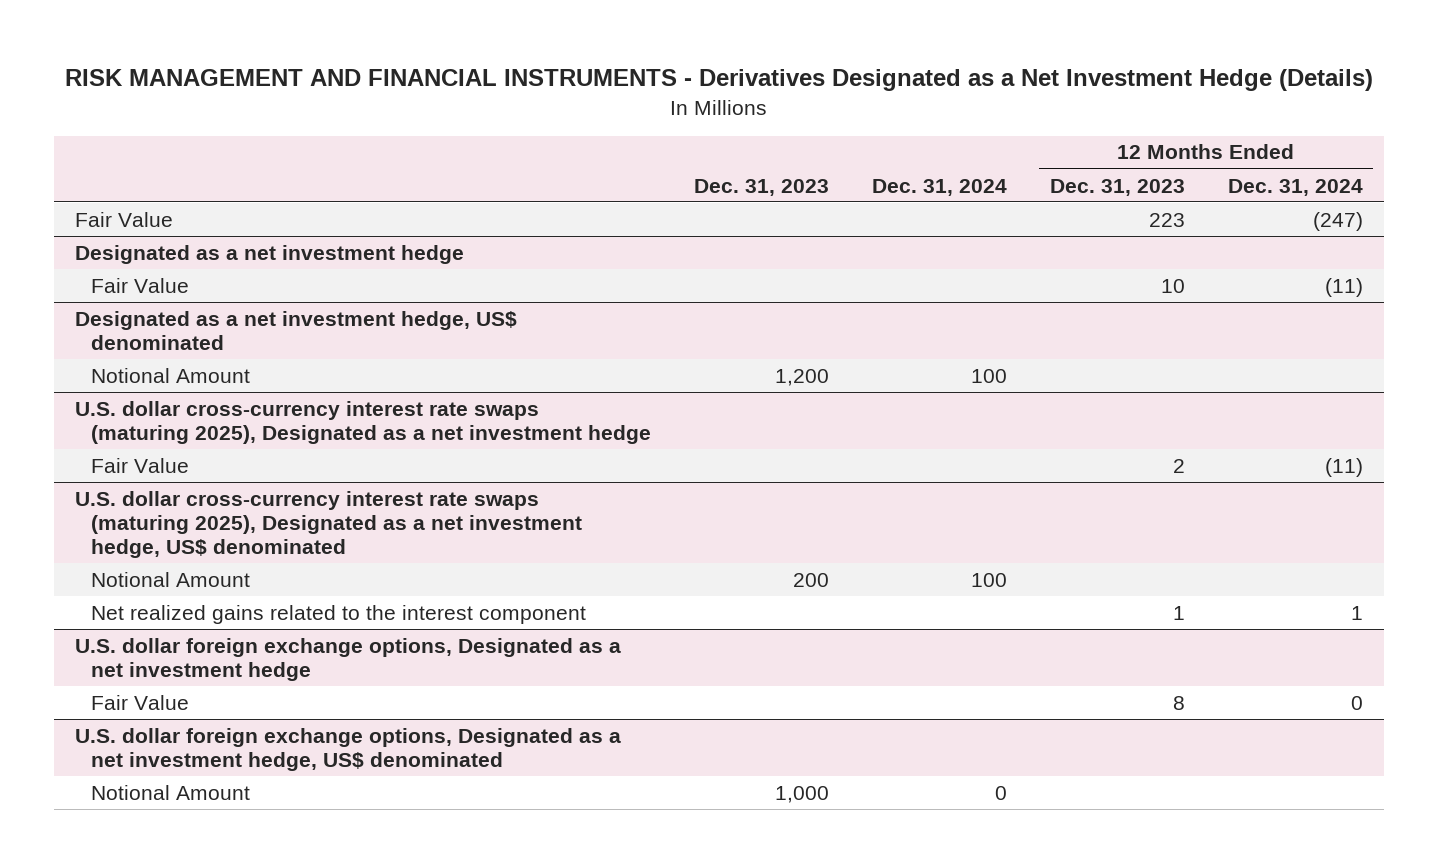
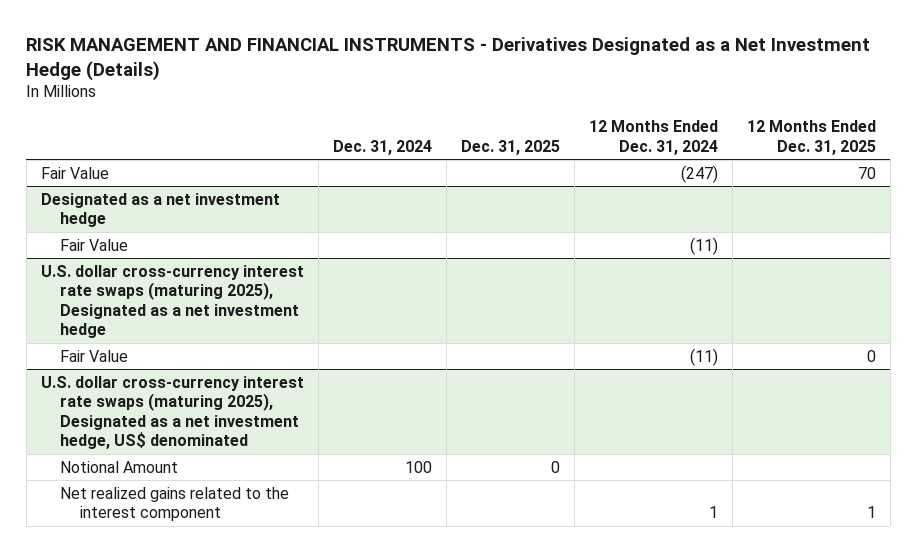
[693,178,829,196] Dec. 31, 2023 -> none
[1049,178,1185,196] Dec. 31, 2023 -> none
none -> [460,139,560,155] Dec. 31, 2025
none -> [746,120,876,155] 12 Months Ended Dec. 31, 2025
[75,310,518,350] Designated as a net investment hedge, US$ denominated -> none
[90,367,250,383] Notional Amount -> none
[75,637,622,681] U.S. dollar foreign exchange options, Designated as a net investment hedge -> none
[90,694,189,710] Fair Value -> none
[75,727,622,771] U.S. dollar foreign exchange options, Designated as a net investment hedge, US$ denominated -> none
[90,784,250,800] Notional Amount -> none

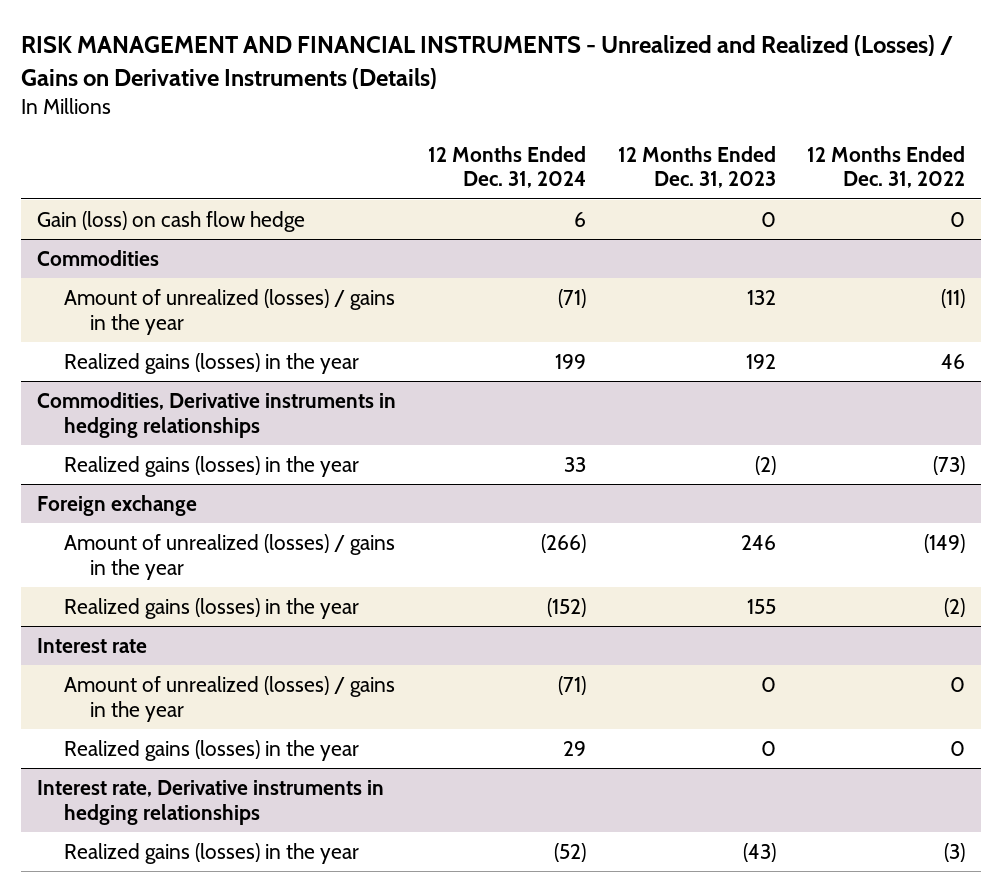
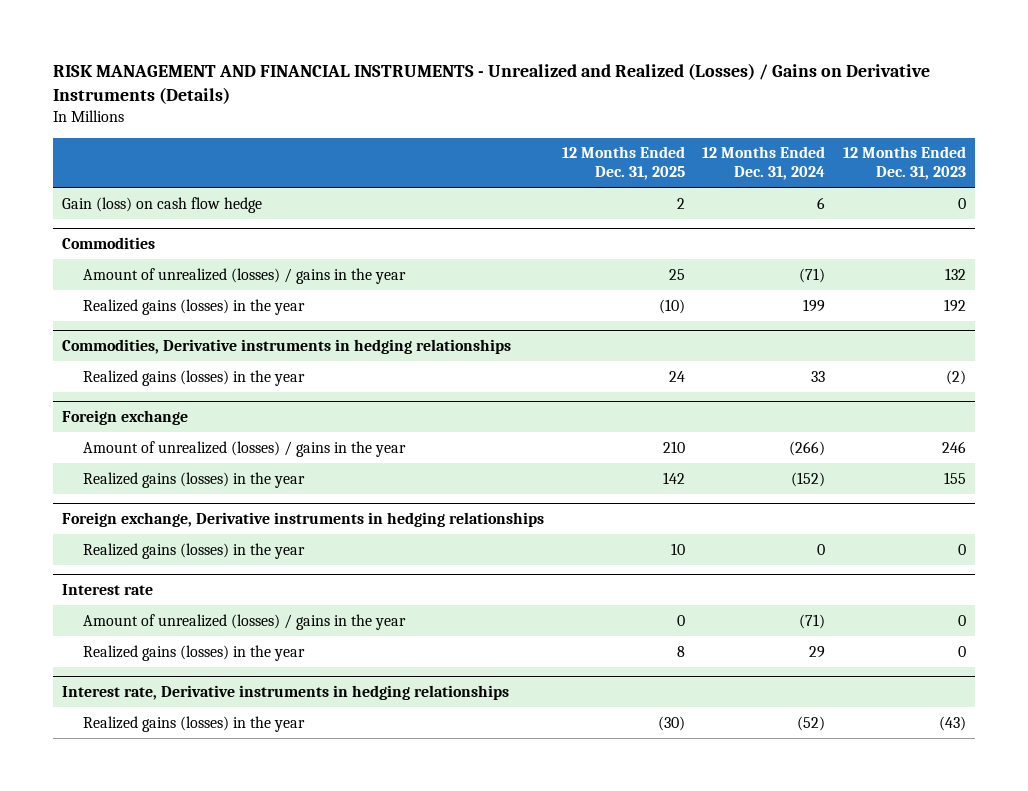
[807,145,966,189] 12 Months Ended Dec. 31, 2022 -> none
none -> [561,146,685,181] 12 Months Ended Dec. 31, 2025
none -> [61,512,544,528] Foreign exchange, Derivative instruments in hedging relationships
none -> [82,542,305,559] Realized gains (losses) in the year

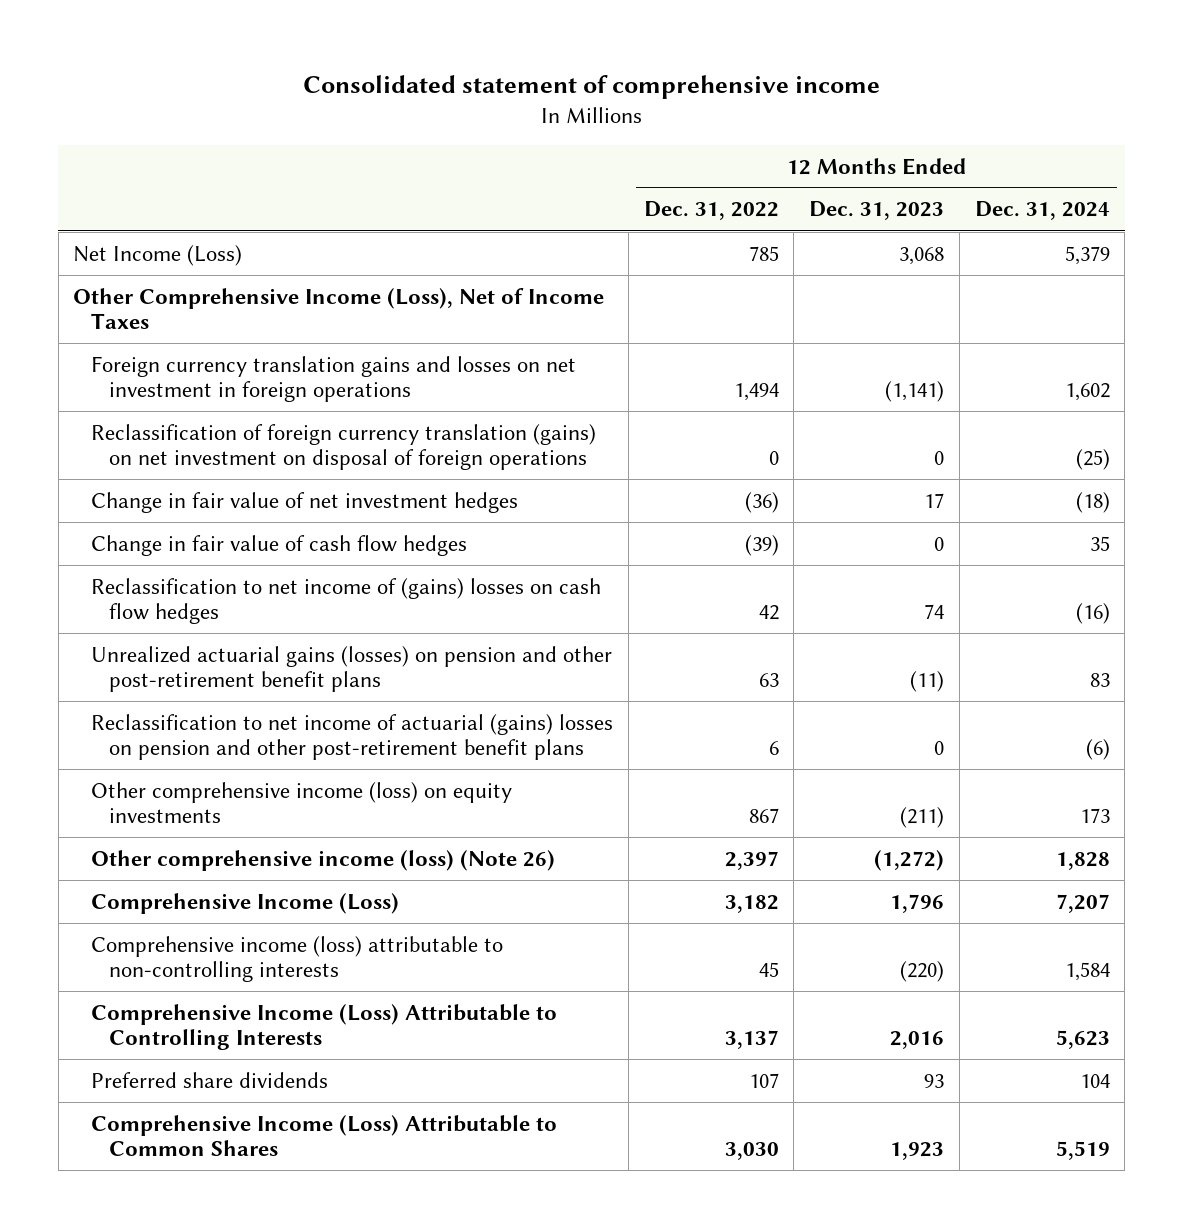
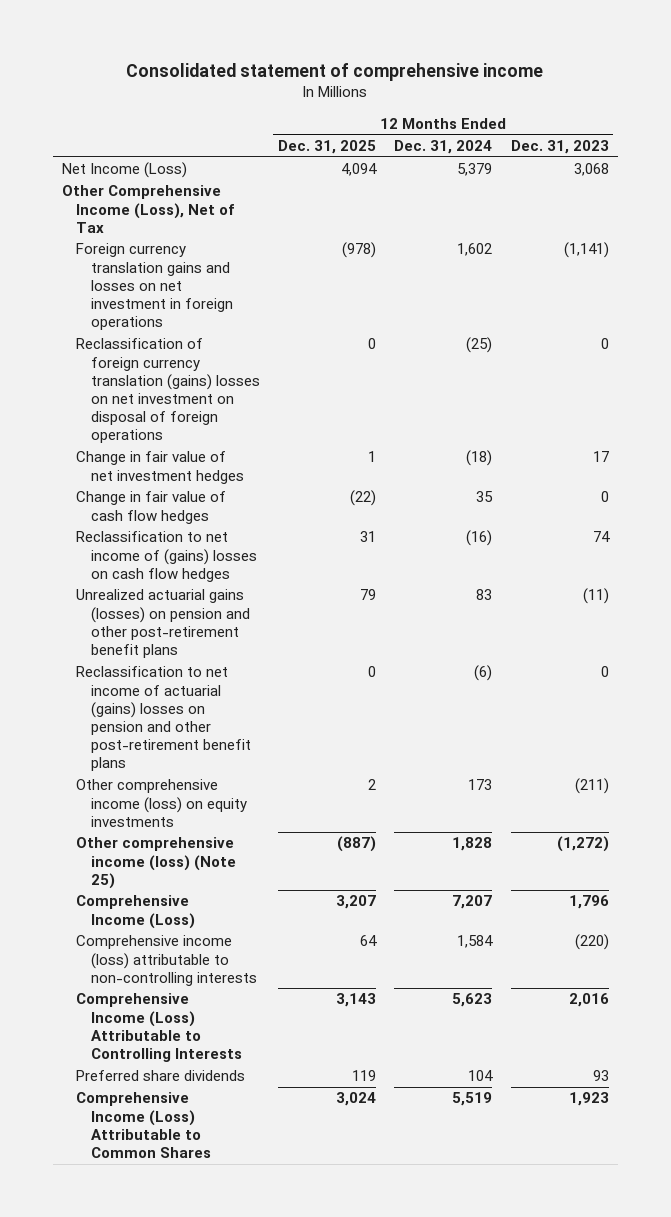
[643,201,779,221] Dec. 31, 2022 -> none
none -> [278,139,377,154] Dec. 31, 2025
[73,287,605,330] Other Comprehensive Income (Loss), Net of Income Taxes -> [62,185,236,233] Other Comprehensive Income (Loss), Net of Tax
[91,423,597,471] Reclassification of foreign currency translation (gains) on net investment on disposal of foreign operations -> [76,338,260,444] Reclassification of foreign currency translation (gains) losses on net investment on disposal of foreign operations
[91,849,556,871] Other comprehensive income (loss) (Note 26) -> [76,837,236,889] Other comprehensive income (loss) (Note 25)

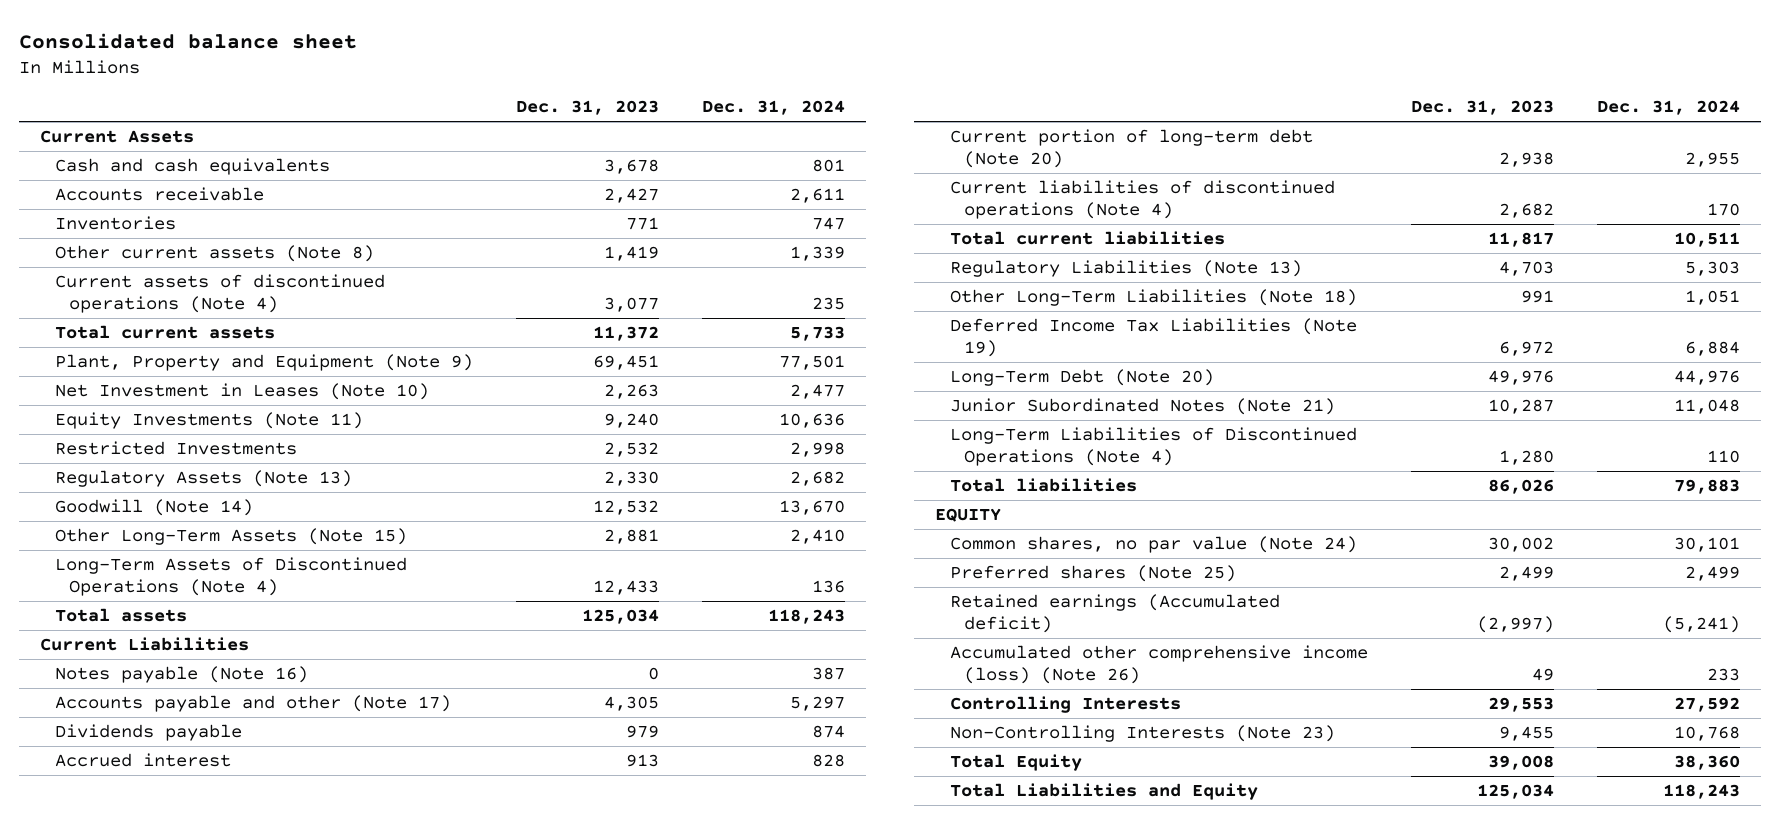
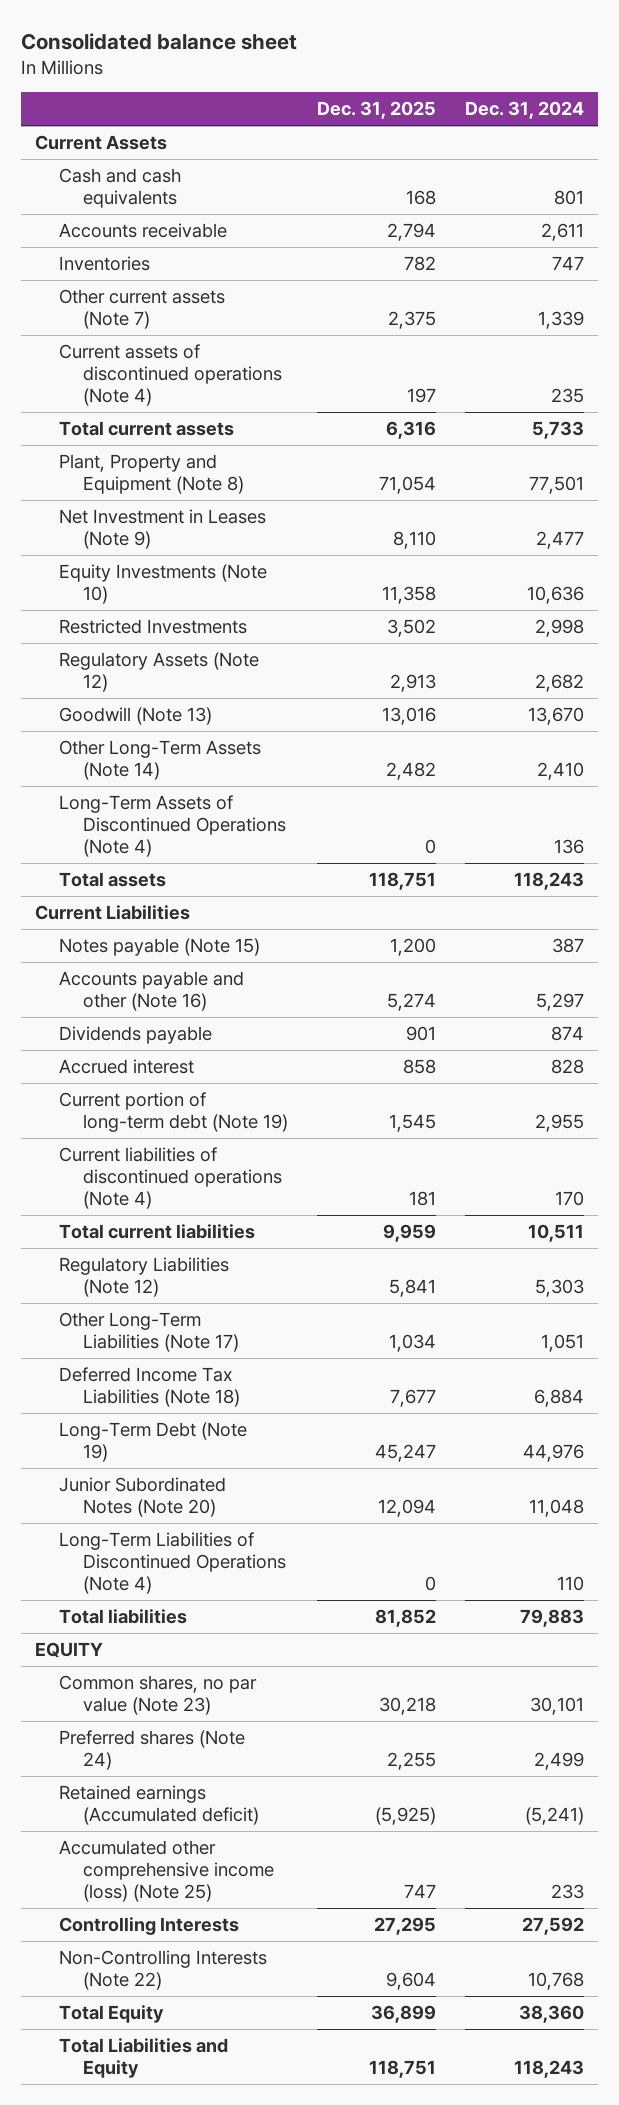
[515,100,659,116] Dec. 31, 2023 -> none
none -> [316,101,436,120] Dec. 31, 2025
[54,244,374,262] Other current assets (Note 8) -> [58,289,225,329] Other current assets (Note 7)
[54,353,473,371] Plant, Property and Equipment (Note 9) -> [58,454,244,494] Plant, Property and Equipment (Note 8)
[54,382,429,400] Net Investment in Leases (Note 10) -> [58,509,266,549] Net Investment in Leases (Note 9)
[54,411,363,429] Equity Investments (Note 11) -> [58,564,267,604] Equity Investments (Note 10)
[54,469,352,487] Regulatory Assets (Note 13) -> [58,652,259,692] Regulatory Assets (Note 12)
[54,498,253,516] Goodwill (Note 14) -> [58,707,212,726] Goodwill (Note 13)
[54,527,407,545] Other Long-Term Assets (Note 15) -> [58,740,261,780] Other Long-Term Assets (Note 14)
[54,665,308,683] Notes payable (Note 16) -> [58,938,260,957] Notes payable (Note 15)
[54,694,451,712] Accounts payable and other (Note 17) -> [58,971,244,1011] Accounts payable and other (Note 16)
[949,128,1313,168] Current portion of long-term debt (Note 20) -> [58,1092,288,1132] Current portion of long-term debt (Note 19)
[949,259,1302,277] Regulatory Liabilities (Note 13) -> [58,1257,229,1297] Regulatory Liabilities (Note 12)
[949,288,1357,306] Other Long-Term Liabilities (Note 18) -> [58,1312,239,1352] Other Long-Term Liabilities (Note 17)
[949,317,1357,357] Deferred Income Tax Liabilities (Note 19) -> [58,1367,240,1407] Deferred Income Tax Liabilities (Note 18)
[949,368,1214,386] Long-Term Debt (Note 20) -> [58,1422,247,1462] Long-Term Debt (Note 19)
[949,397,1335,415] Junior Subordinated Notes (Note 21) -> [58,1477,226,1517] Junior Subordinated Notes (Note 20)
[949,535,1357,553] Common shares, no par value (Note 24) -> [58,1675,257,1715] Common shares, no par value (Note 23)
[949,564,1236,582] Preferred shares (Note 25) -> [58,1730,245,1770] Preferred shares (Note 24)
[949,644,1368,684] Accumulated other comprehensive income (loss) (Note 26) -> [58,1840,274,1902] Accumulated other comprehensive income (loss) (Note 25)
[949,724,1335,742] Non-Controlling Interests (Note 23) -> [58,1950,267,1990] Non-Controlling Interests (Note 22)

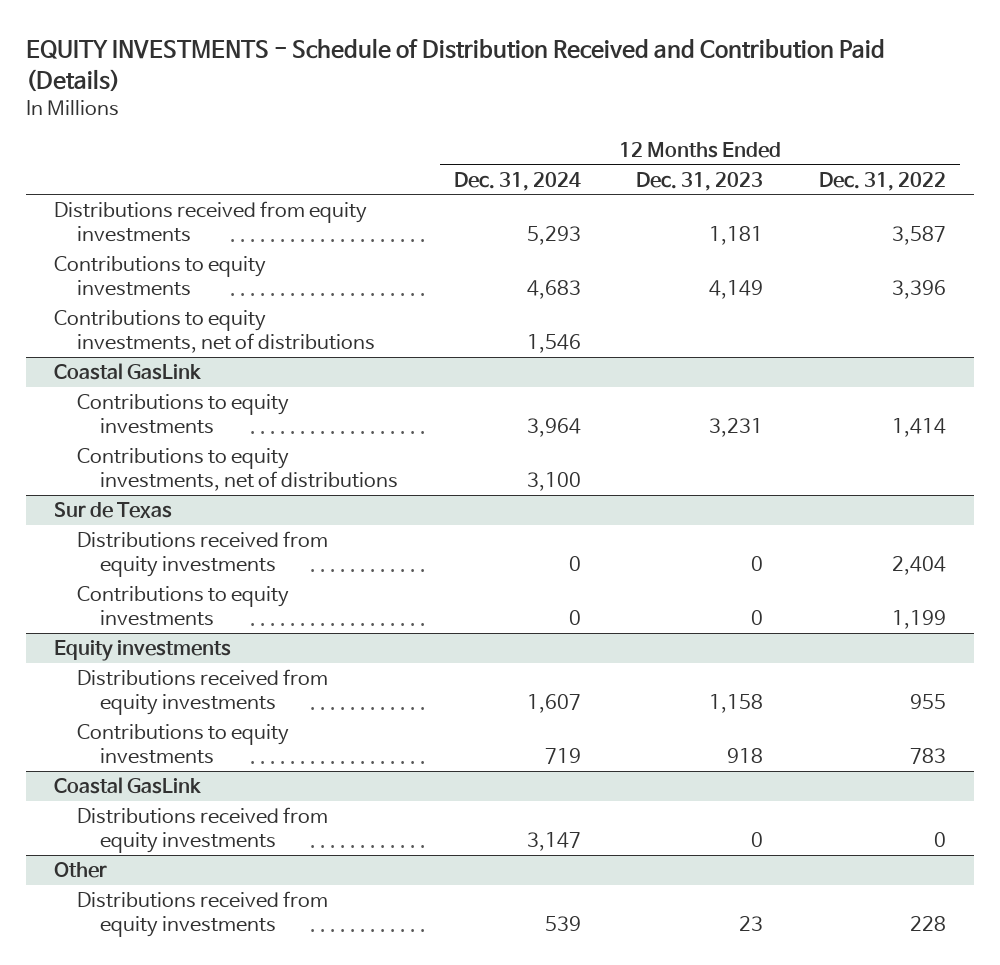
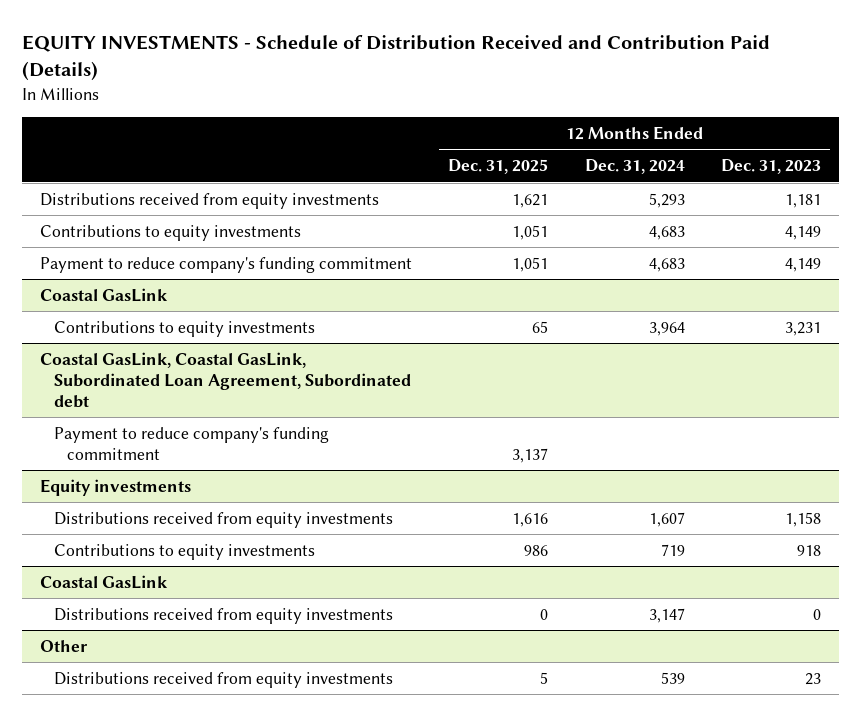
[819,171,947,191] Dec. 31, 2022 -> none
none -> [448,159,549,175] Dec. 31, 2025
[54,310,376,354] Contributions to equity investments, net of distributions -> none
none -> [39,256,412,273] Payment to reduce company's funding commitment
[77,448,398,492] Contributions to equity investments, net of distributions -> none
[54,502,173,519] Sur de Texas -> none
[77,531,329,578] Distributions received from equity investments -> none
[77,586,290,627] Contributions to equity investments -> none
none -> [39,351,411,408] Coastal GasLink, Coastal GasLink, Subordinated Loan Agreement, Subordinated debt
none -> [53,426,329,460] Payment to reduce company's funding commitment

